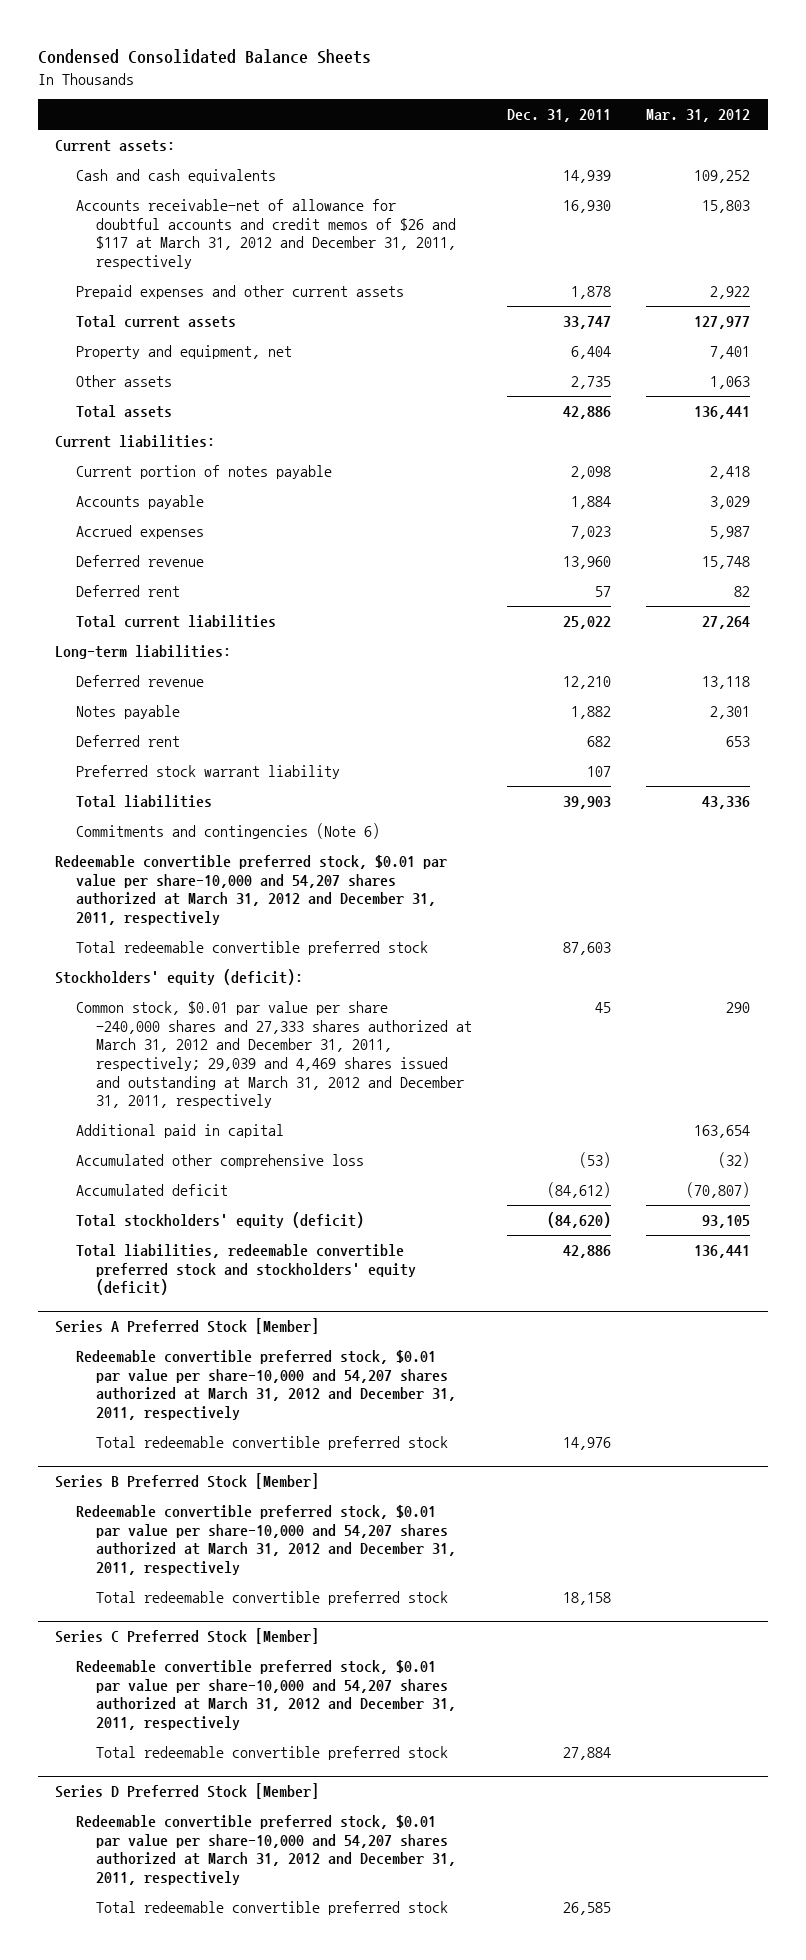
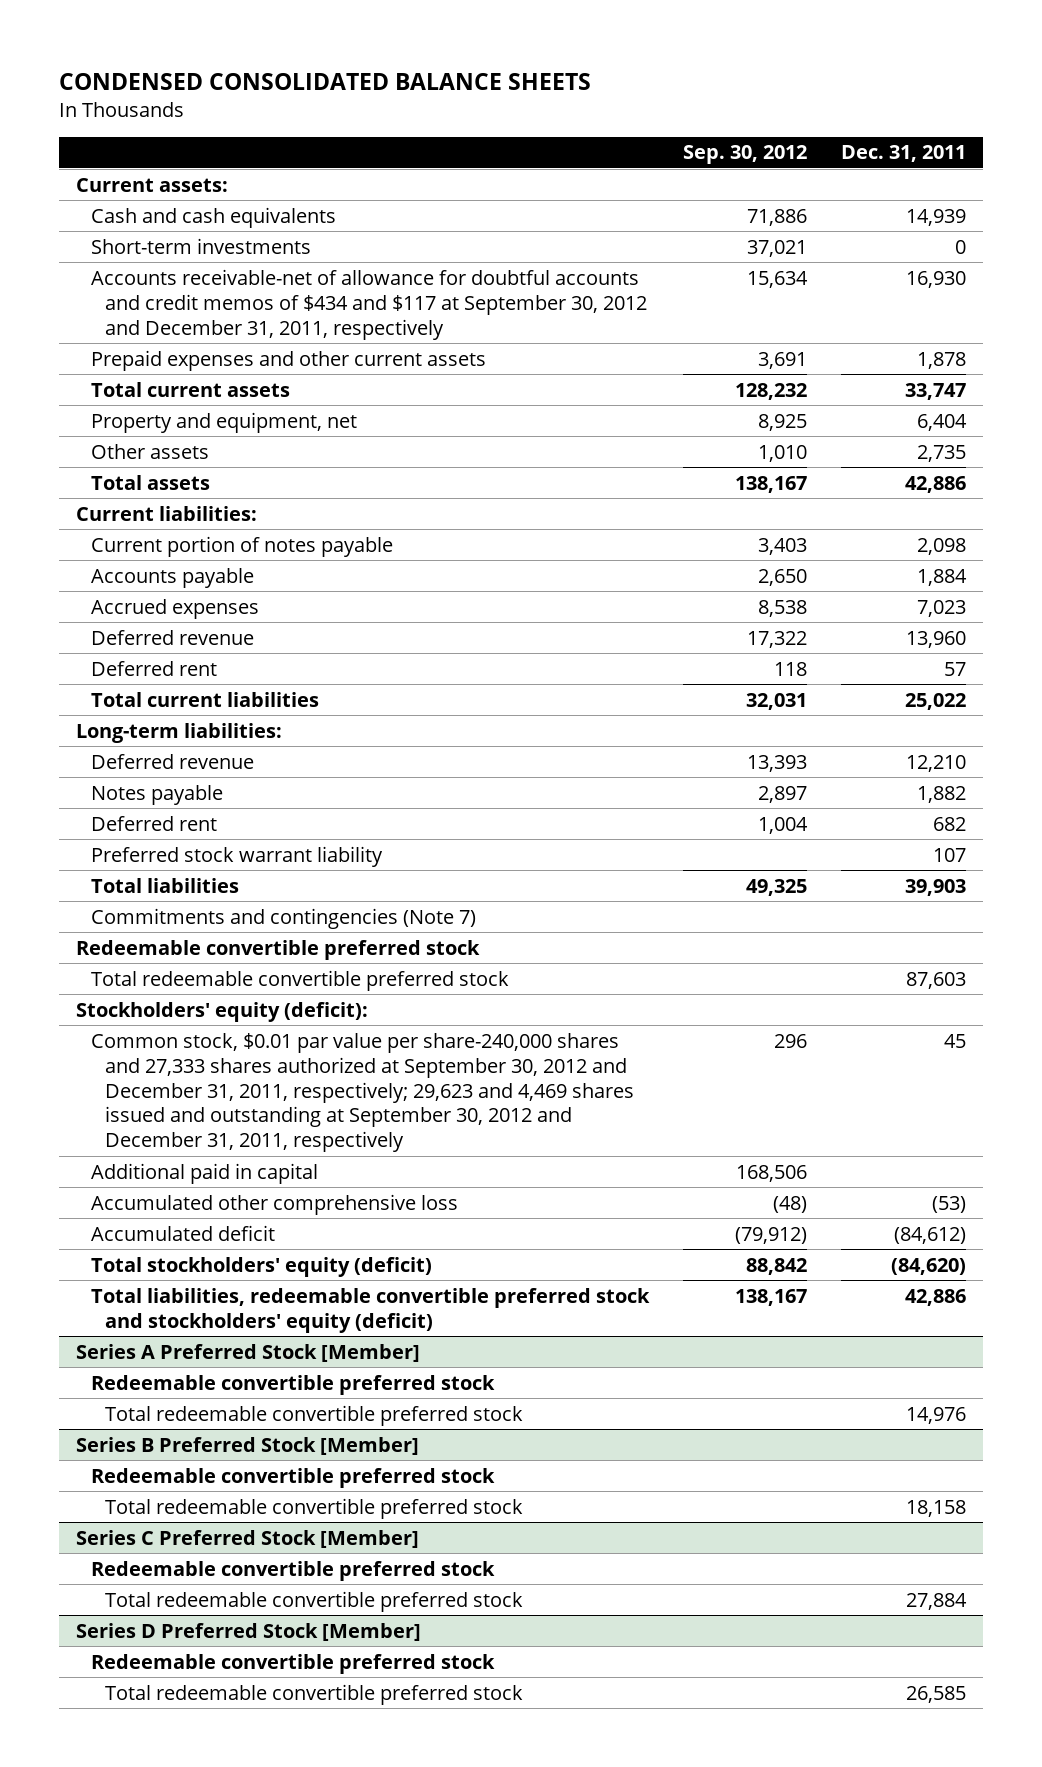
[37,49,371,65] Condensed Consolidated Balance Sheets -> [58,72,591,90] CONDENSED CONSOLIDATED BALANCE SHEETS
[646,109,751,123] Mar. 31, 2012 -> none
none -> [682,145,807,165] Sep. 30, 2012
none -> [90,237,311,254] Short-term investments
[75,199,457,270] Accounts receivable-net of allowance for doubtful accounts and credit memos of $26 and $117 at March 31, 2012 and December 31, 2011, respectively -> [90,268,648,340] Accounts receivable-net of allowance for doubtful accounts and credit memos of $434 and $117 at September 30, 2012 and December 31, 2011, respectively
[75,823,380,840] Commitments and contingencies (Note 6) -> [90,907,476,929] Commitments and contingencies (Note 7)
[55,855,448,926] Redeemable convertible preferred stock, $0.01 par value per share-10,000 and 54,207 shares authorized at March 31, 2012 and December 31, 2011, respectively -> [75,939,480,960] Redeemable convertible preferred stock
[75,1001,473,1109] Common stock, $0.01 par value per share -240,000 shares and 27,333 shares authorized at March 31, 2012 and December 31, 2011, respectively; 29,039 and 4,469 shares issued and outstanding at March 31, 2012 and December 31, 2011, respectively -> [90,1032,635,1153] Common stock, $0.01 par value per share-240,000 shares and 27,333 shares authorized at September 30, 2012 and December 31, 2011, respectively; 29,623 and 4,469 shares issued and outstanding at September 30, 2012 and December 31, 2011, respectively
[75,1350,457,1421] Redeemable convertible preferred stock, $0.01 par value per share-10,000 and 54,207 shares authorized at March 31, 2012 and December 31, 2011, respectively -> [90,1374,495,1395] Redeemable convertible preferred stock
[75,1505,457,1576] Redeemable convertible preferred stock, $0.01 par value per share-10,000 and 54,207 shares authorized at March 31, 2012 and December 31, 2011, respectively -> [90,1467,495,1488] Redeemable convertible preferred stock
[75,1660,457,1731] Redeemable convertible preferred stock, $0.01 par value per share-10,000 and 54,207 shares authorized at March 31, 2012 and December 31, 2011, respectively -> [90,1560,495,1581] Redeemable convertible preferred stock
[75,1815,457,1886] Redeemable convertible preferred stock, $0.01 par value per share-10,000 and 54,207 shares authorized at March 31, 2012 and December 31, 2011, respectively -> [90,1653,495,1674] Redeemable convertible preferred stock

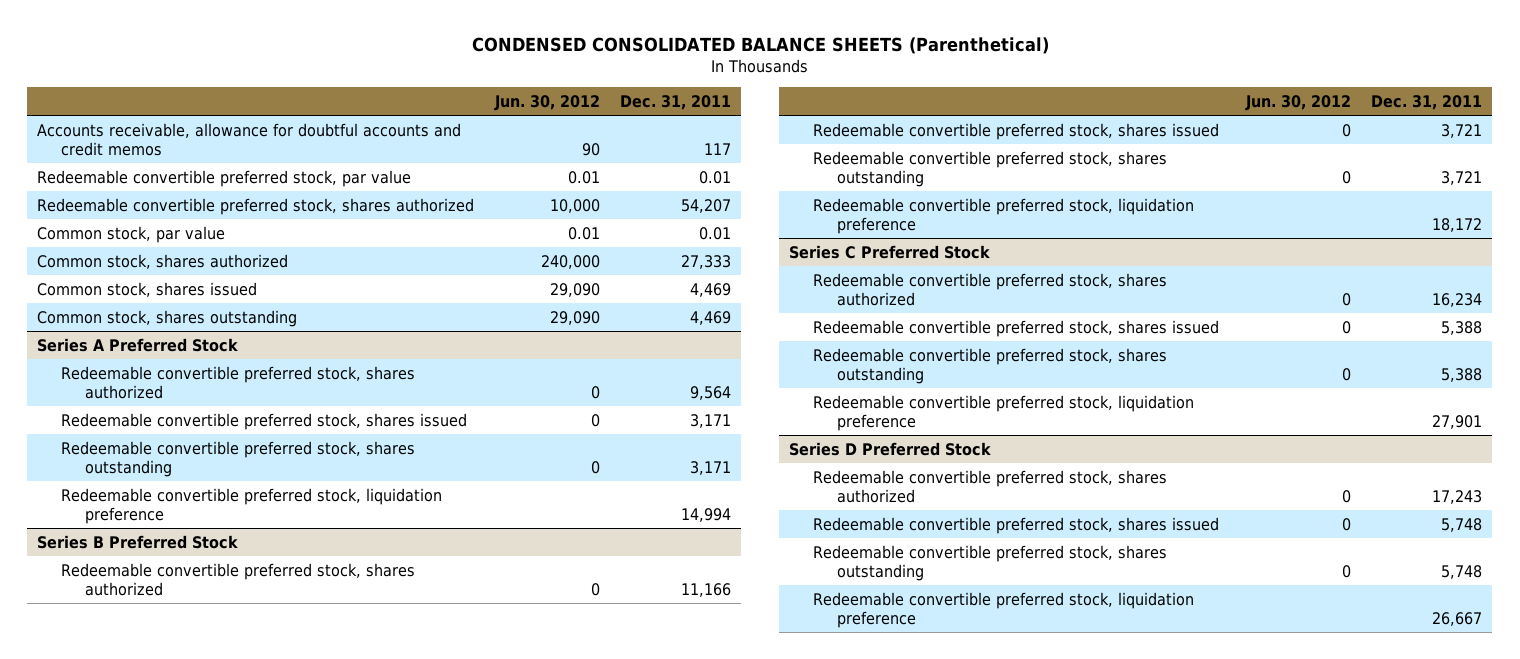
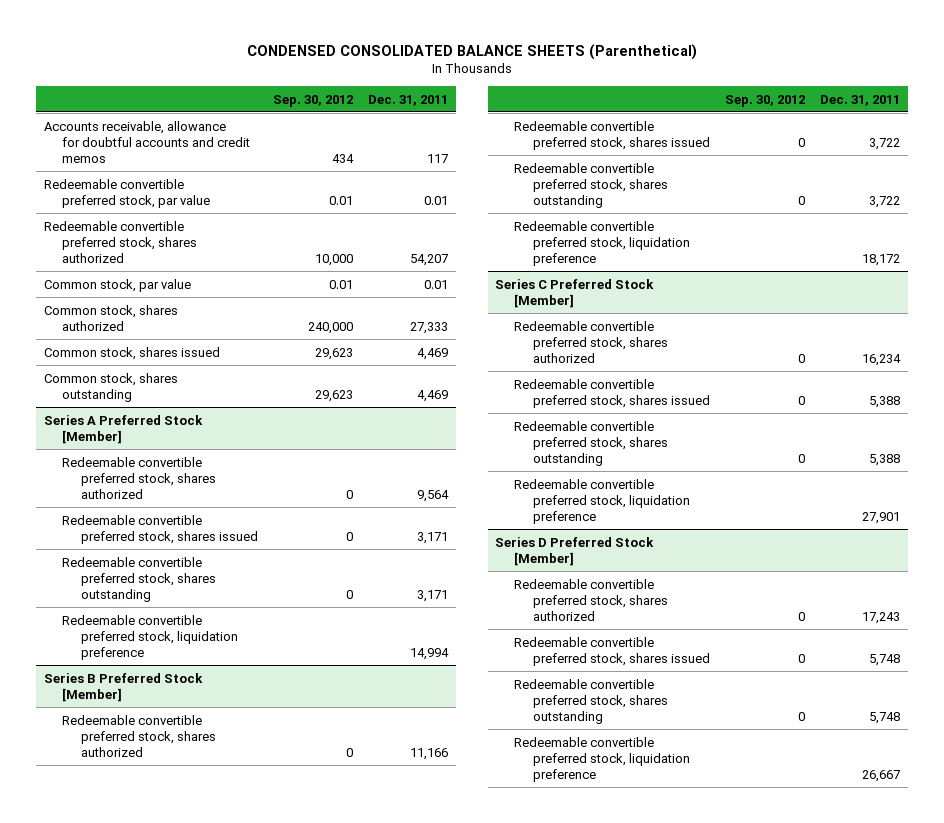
[493,94,600,111] Jun. 30, 2012 -> none
none -> [273,94,354,107] Sep. 30, 2012
[37,337,239,352] Series A Preferred Stock -> [43,414,203,444] Series A Preferred Stock [Member]
[37,534,239,549] Series B Preferred Stock -> [43,672,203,702] Series B Preferred Stock [Member]
[1441,123,1483,138] 3,721 -> [869,137,901,150] 3,722
[1441,170,1483,185] 3,721 -> [869,195,901,208] 3,722
[789,244,991,259] Series C Preferred Stock -> [495,278,655,308] Series C Preferred Stock [Member]
[789,441,992,456] Series D Preferred Stock -> [495,536,655,566] Series D Preferred Stock [Member]

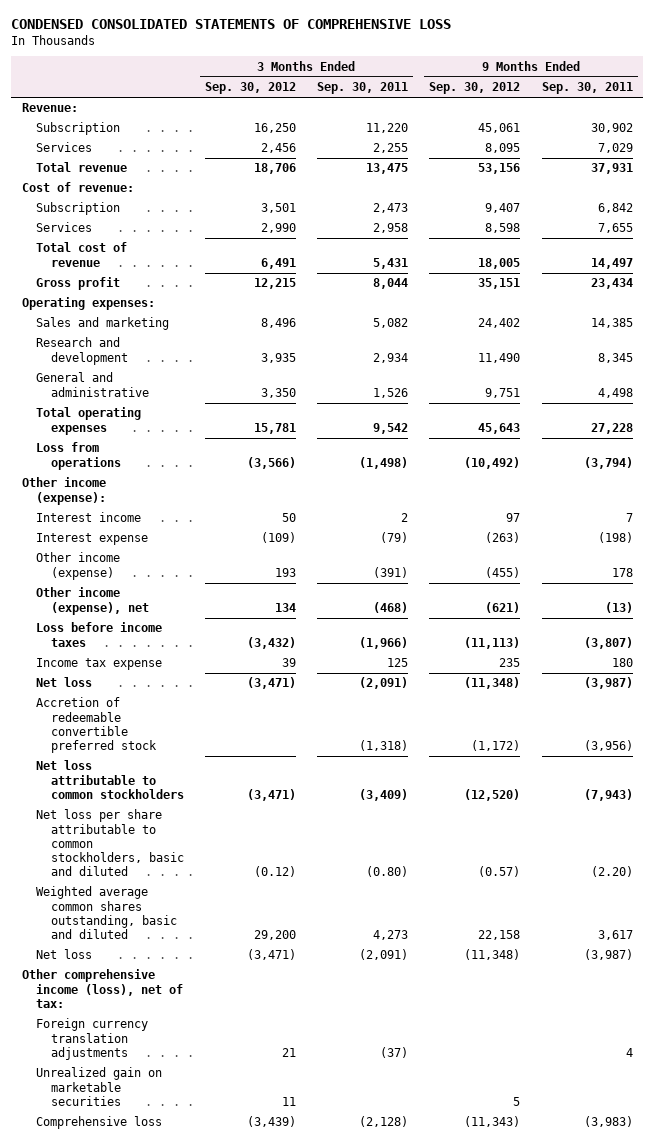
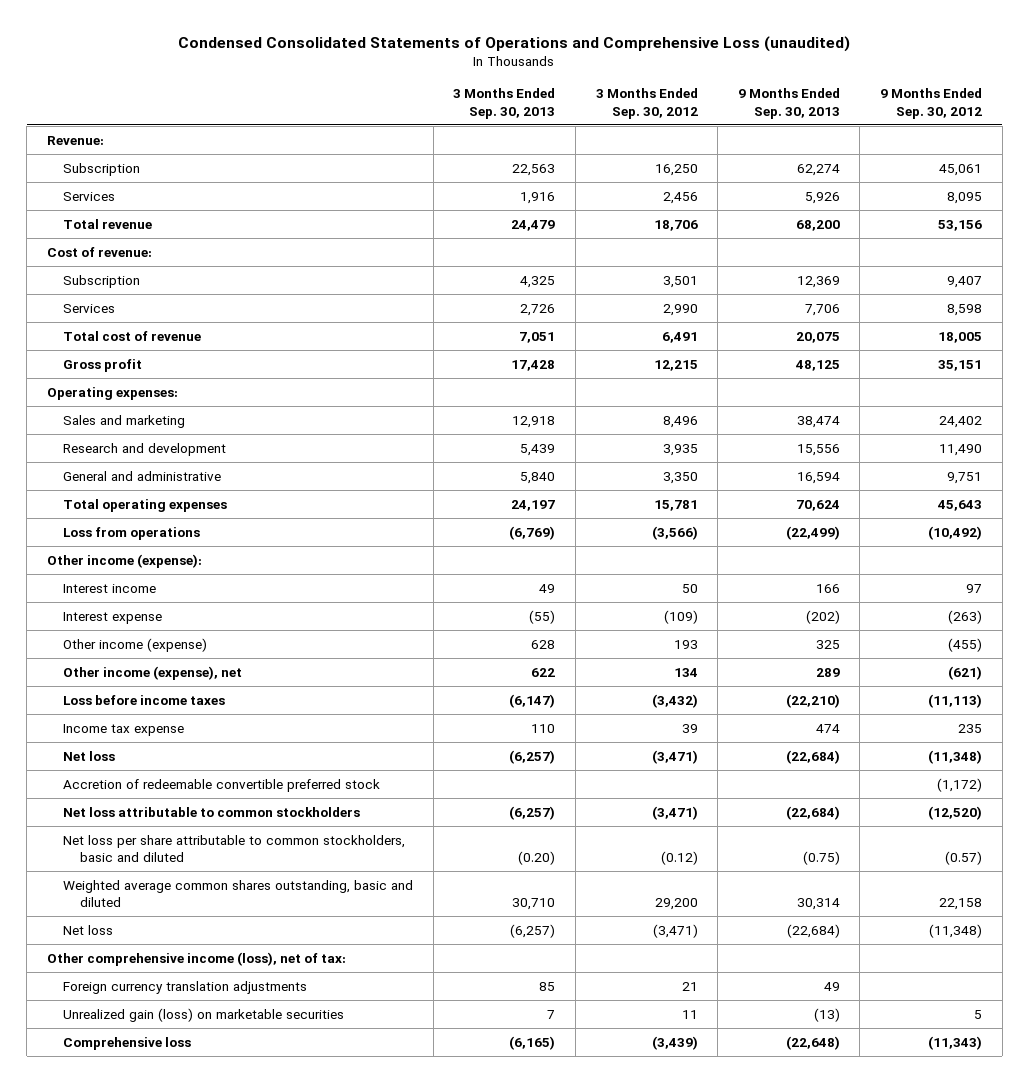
[10,18,451,29] CONDENSED CONSOLIDATED STATEMENTS OF COMPREHENSIVE LOSS -> [178,35,851,52] Condensed Consolidated Statements of Operations and Comprehensive Loss (unaudited)
[317,82,409,95] Sep. 30, 2011 -> none
[541,82,633,95] Sep. 30, 2011 -> none
none -> [453,88,556,119] 3 Months Ended Sep. 30, 2013
none -> [737,88,840,119] 9 Months Ended Sep. 30, 2013
[36,1067,163,1106] Unrealized gain on marketable securities -> [63,1007,345,1022] Unrealized gain (loss) on marketable securities

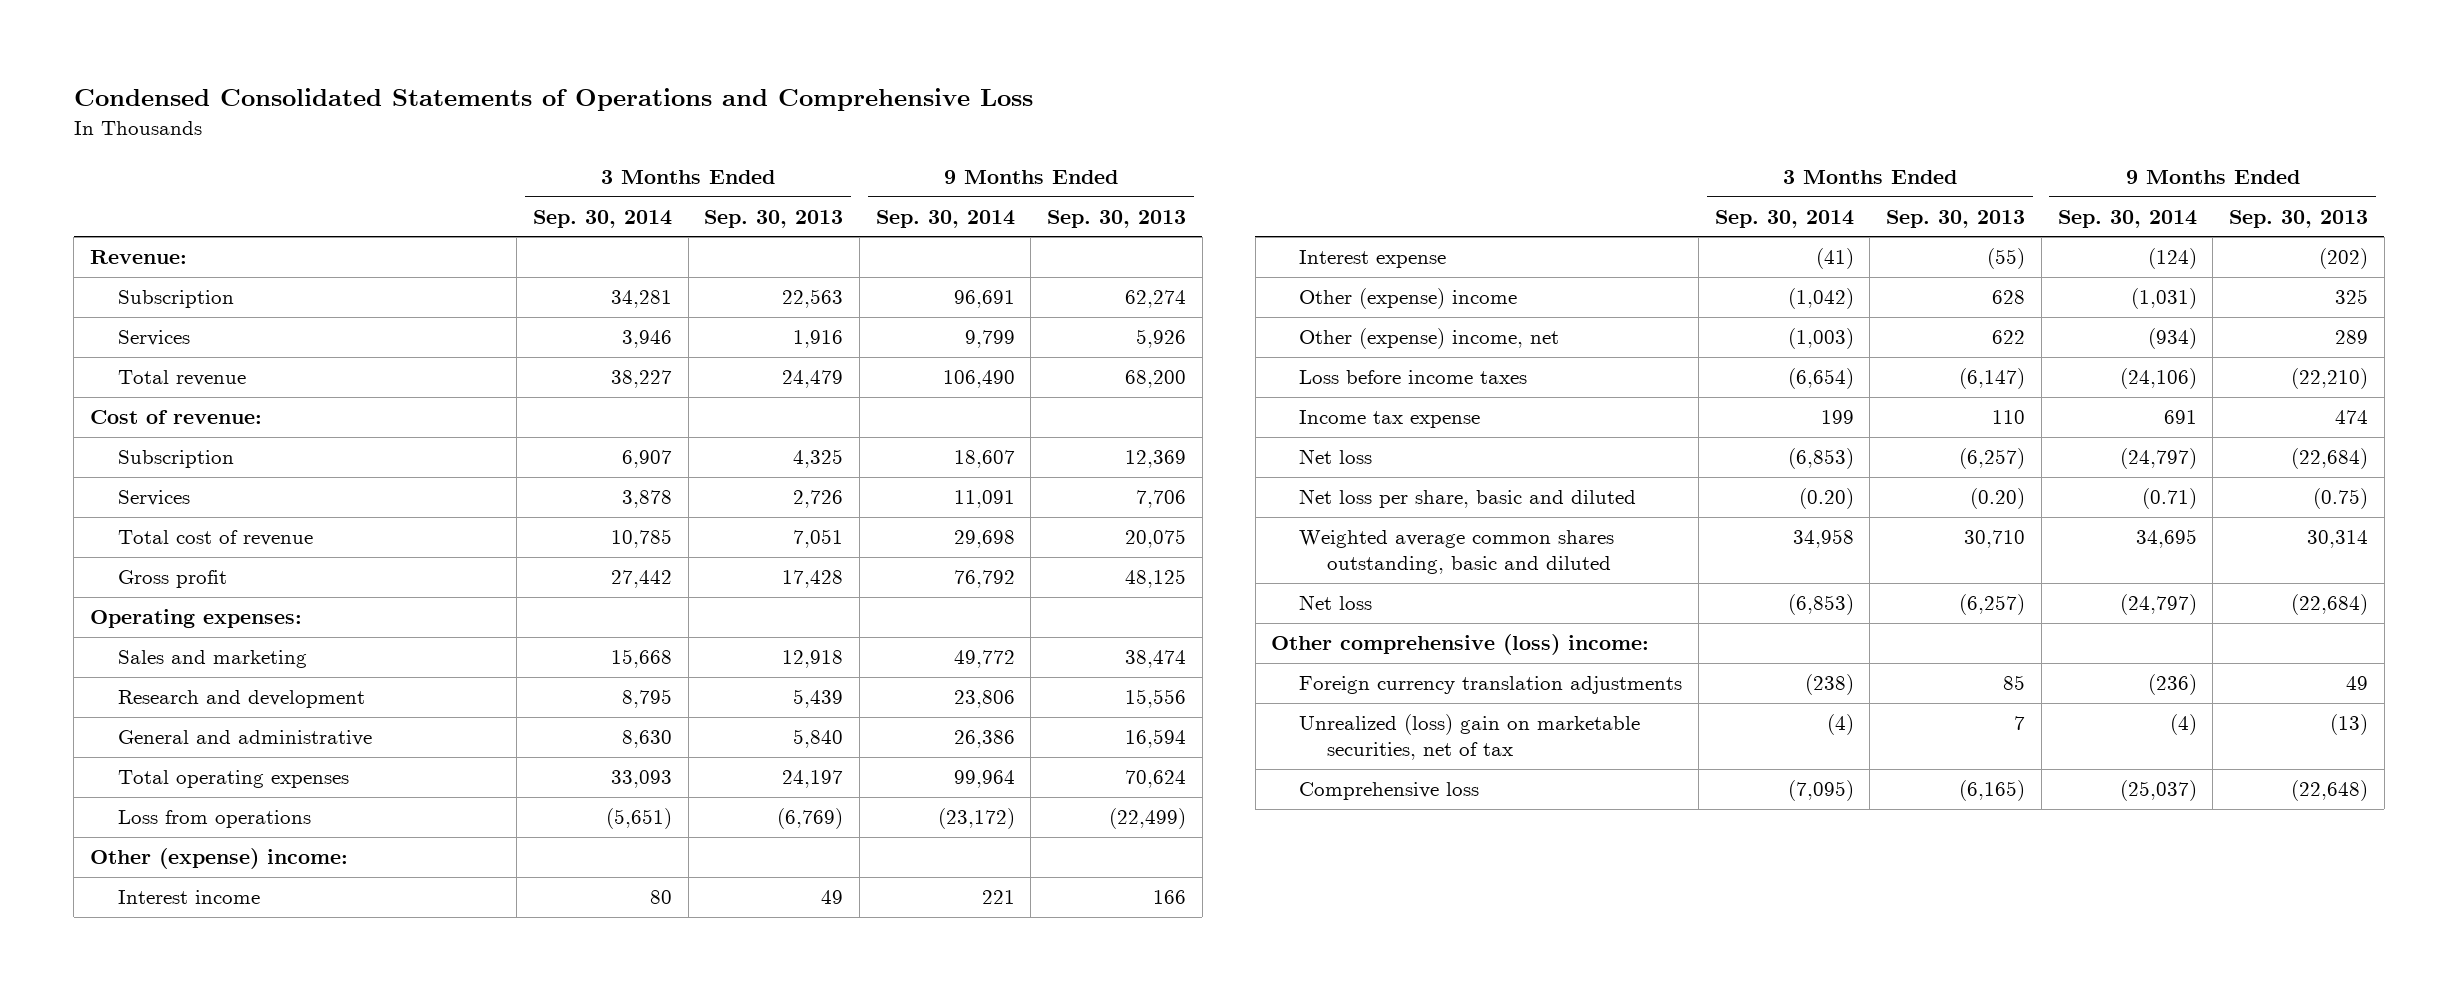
[178,35,851,52] Condensed Consolidated Statements of Operations and Comprehensive Loss (unaudited) -> [73,88,1033,112] Condensed Consolidated Statements of Operations and Comprehensive Loss
[595,88,698,119] 3 Months Ended Sep. 30, 2012 -> none
[879,88,982,119] 9 Months Ended Sep. 30, 2012 -> none
none -> [533,209,673,228] Sep. 30, 2014
none -> [875,209,1015,228] Sep. 30, 2014
[46,553,202,568] Other income (expense): -> [89,848,348,870] Other (expense) income:
[63,637,208,652] Other income (expense) -> [1299,288,1518,310] Other (expense) income
[63,665,243,680] Other income (expense), net -> [1299,328,1560,350] Other (expense) income, net
[63,778,381,792] Accretion of redeemable convertible preferred stock -> none
[63,806,361,817] Net loss attributable to common stockholders -> none
[63,834,406,862] Net loss per share attributable to common stockholders, basic and diluted -> [1299,489,1637,509] Net loss per share, basic and diluted
[46,951,346,966] Other comprehensive income (loss), net of tax: -> [1271,634,1650,656] Other comprehensive (loss) income:
[63,1007,345,1022] Unrealized gain (loss) on marketable securities -> [1299,714,1641,760] Unrealized (loss) gain on marketable securities, net of tax

